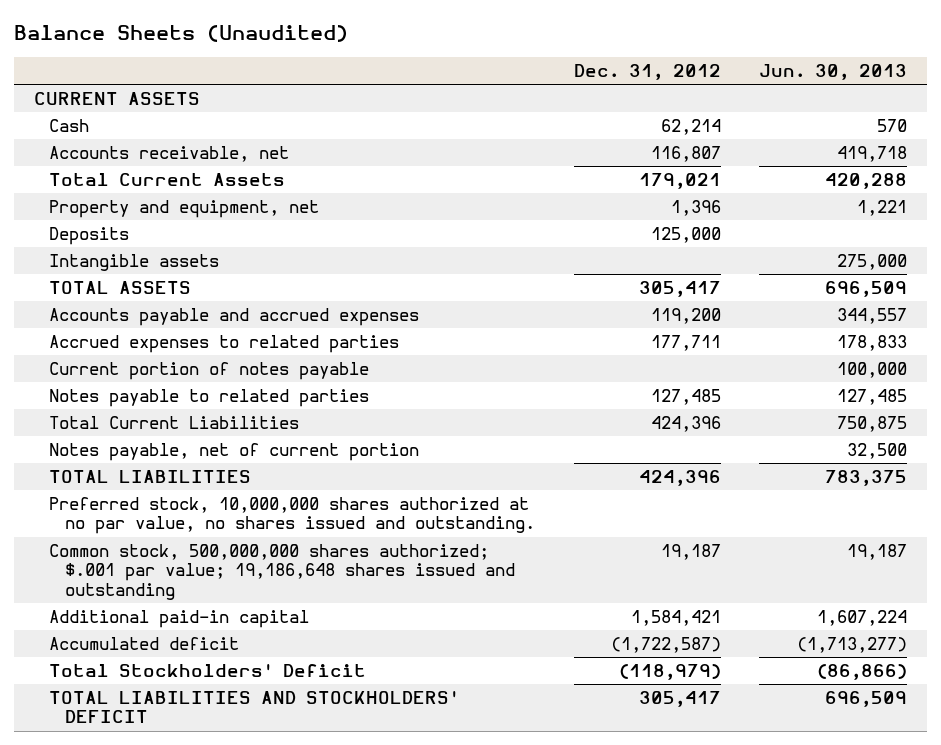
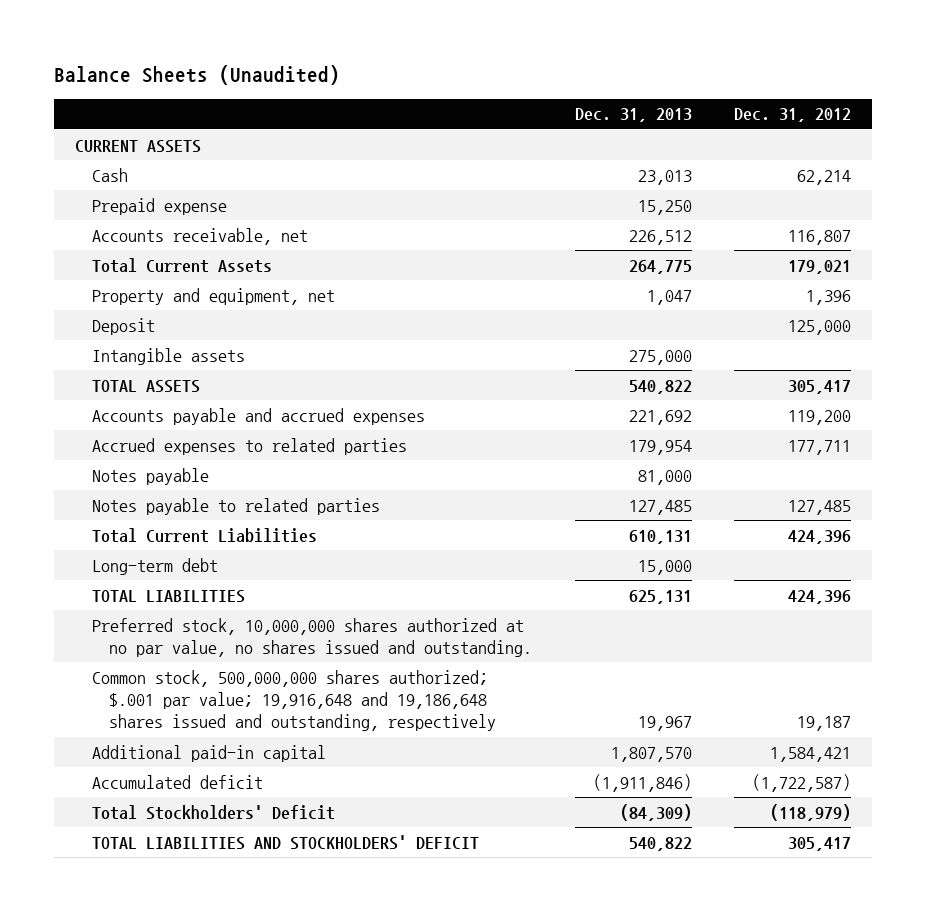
[759,64,908,81] Jun. 30, 2013 -> none
none -> [574,108,692,123] Dec. 31, 2013
none -> [91,197,227,215] Prepaid expense
[49,226,130,245] Deposits -> [91,317,155,335] Deposit
[49,361,370,380] Current portion of notes payable -> [91,467,209,485] Notes payable
[49,442,420,461] Notes payable, net of current portion -> none
none -> [91,557,218,575] Long-term debt
[49,543,515,600] Common stock, 500,000,000 shares authorized; $.001 par value; 19,186,648 shares issued and outstanding -> [91,669,497,732] Common stock, 500,000,000 shares authorized; $.001 par value; 19,916,648 and 19,186,648 shares issued and outstanding, respectively

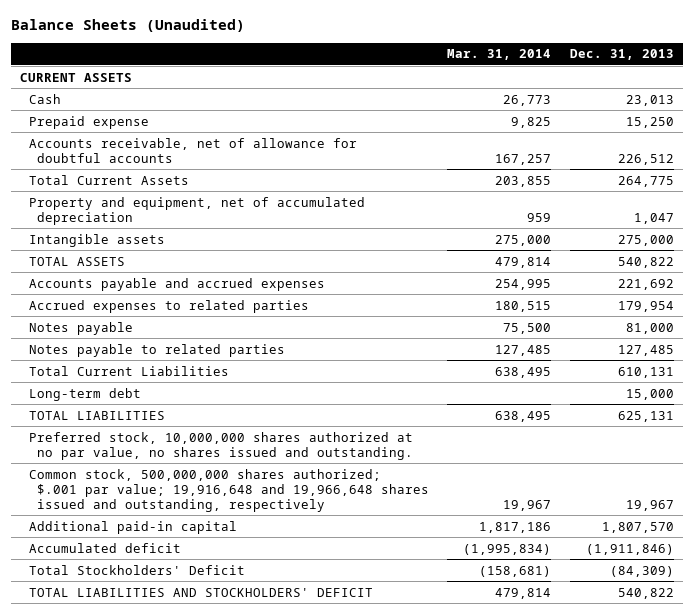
[734,108,852,123] Dec. 31, 2012 -> none
none -> [447,49,552,61] Mar. 31, 2014
[91,227,308,245] Accounts receivable, net -> [28,137,357,163] Accounts receivable, net of allowance for doubtful accounts
[91,317,155,335] Deposit -> none
[91,287,335,305] Property and equipment, net -> [28,196,365,225] Property and equipment, net of accumulated depreciation
[91,669,497,732] Common stock, 500,000,000 shares authorized; $.001 par value; 19,916,648 and 19,186,648 shares issued and outstanding, respectively -> [28,468,430,512] Common stock, 500,000,000 shares authorized; $.001 par value; 19,916,648 and 19,966,648 shares issued and outstanding, respectively

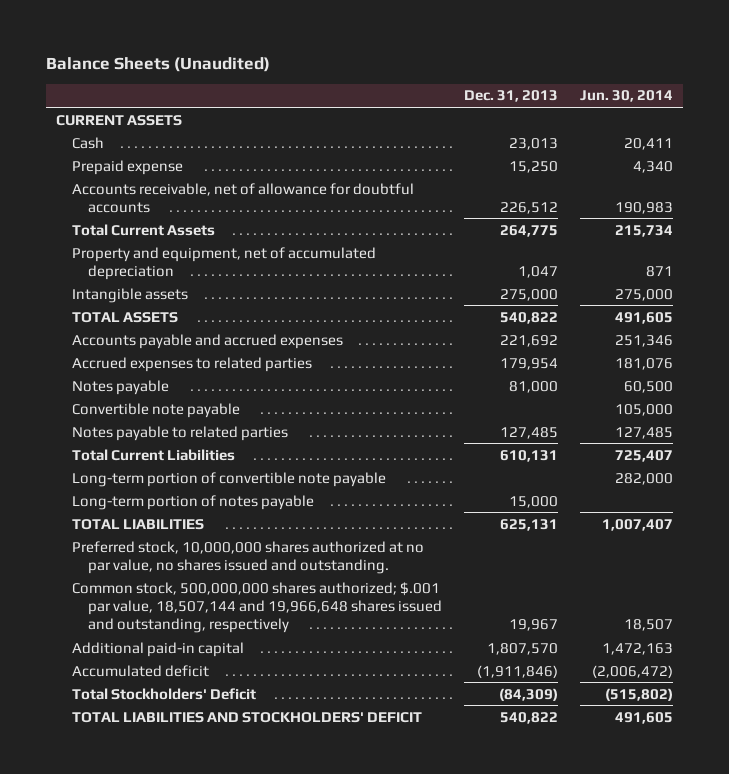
[447,49,552,61] Mar. 31, 2014 -> none
none -> [579,90,673,103] Jun. 30, 2014
none -> [72,402,241,418] Convertible note payable
none -> [72,471,387,487] Long-term portion of convertible note payable
[28,387,141,401] Long-term debt -> [72,494,315,510] Long-term portion of notes payable
[28,468,430,512] Common stock, 500,000,000 shares authorized; $.001 par value; 19,916,648 and 19,966,648 shares issued and outstanding, respectively -> [72,581,443,633] Common stock, 500,000,000 shares authorized; $.001 par value, 18,507,144 and 19,966,648 shares issued and outstanding, respectively

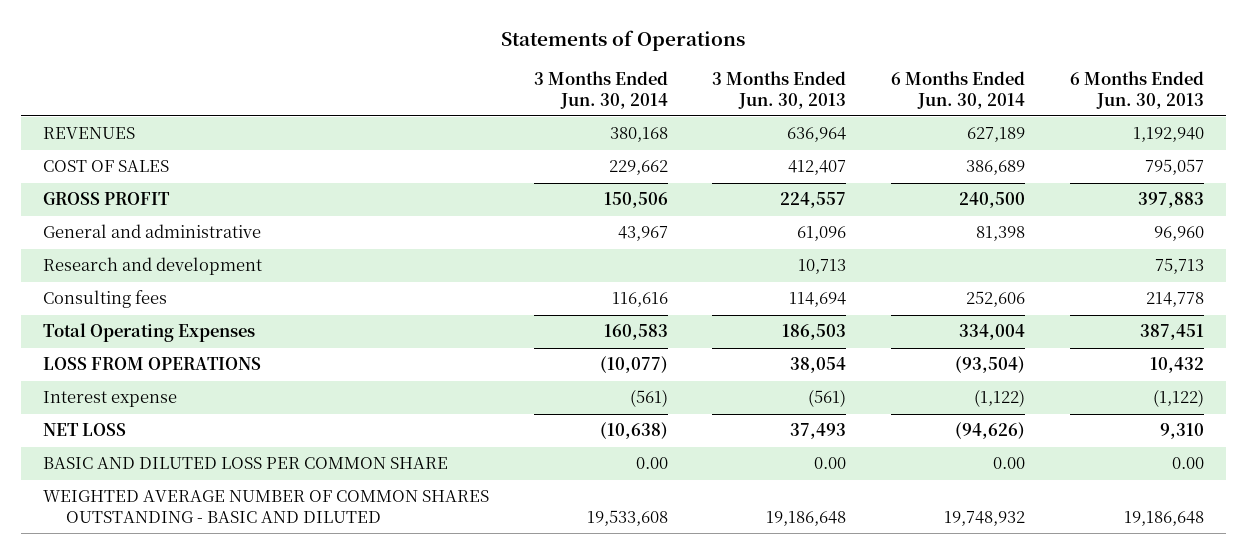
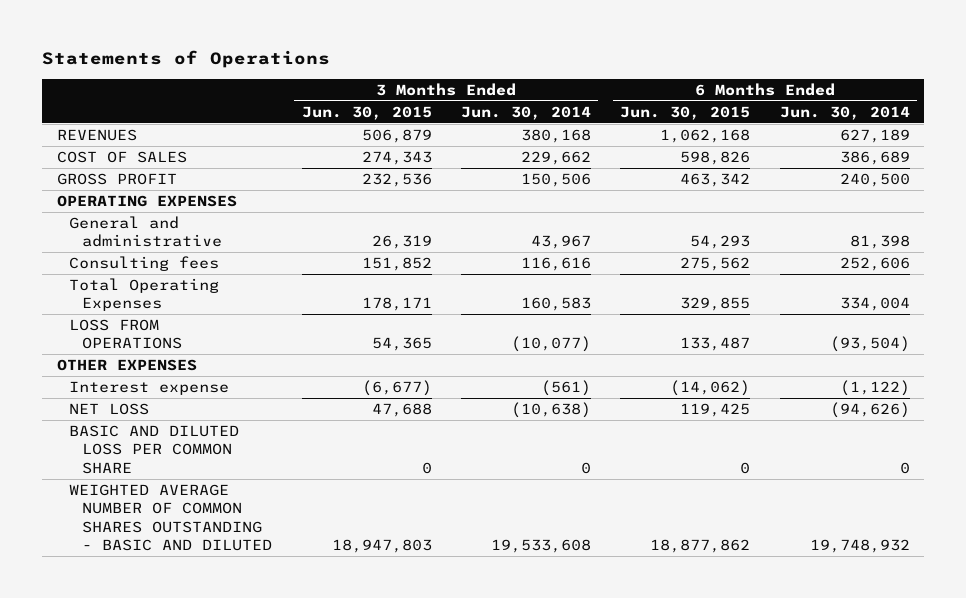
[712,70,847,109] 3 Months Ended Jun. 30, 2013 -> none
[1069,70,1204,109] 6 Months Ended Jun. 30, 2013 -> none
none -> [301,105,432,120] Jun. 30, 2015
none -> [620,105,751,120] Jun. 30, 2015
none -> [56,195,237,208] OPERATING EXPENSES
[42,257,262,276] Research and development -> none
none -> [56,359,197,372] OTHER EXPENSES
[635,457,668,470] 0.00 -> [581,461,592,474] 0
[993,457,1026,470] 0.00 -> [899,461,910,474] 0

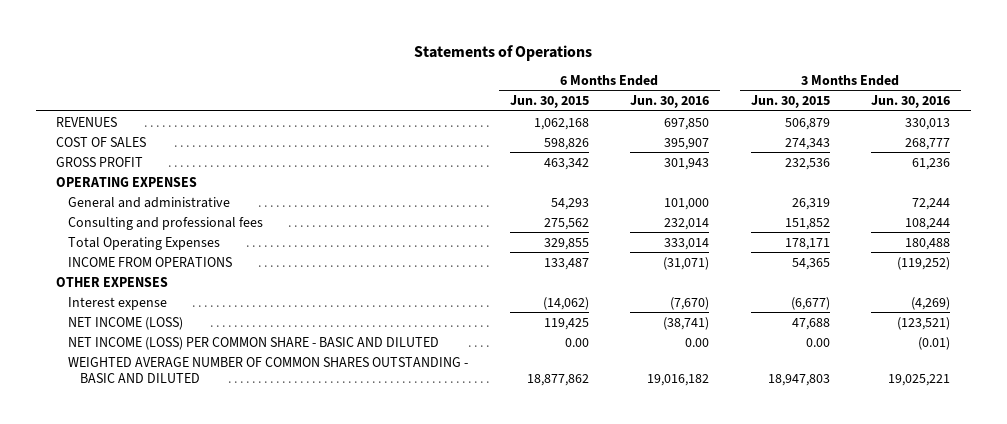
[461,105,592,120] Jun. 30, 2014 -> none
[779,105,910,120] Jun. 30, 2014 -> none
none -> [630,95,710,109] Jun. 30, 2016
none -> [871,95,951,109] Jun. 30, 2016
[69,256,220,272] Consulting fees -> [68,216,264,230] Consulting and professional fees
[69,319,183,350] LOSS FROM OPERATIONS -> [68,256,233,267] INCOME FROM OPERATIONS
[69,403,150,416] NET LOSS -> [68,316,184,330] NET INCOME (LOSS)
[69,425,240,474] BASIC AND DILUTED LOSS PER COMMON SHARE -> [68,336,440,350] NET INCOME (LOSS) PER COMMON SHARE - BASIC AND DILUTED
[421,461,432,474] 0 -> [805,337,830,347] 0.00
[740,461,751,474] 0 -> [564,337,589,347] 0.00

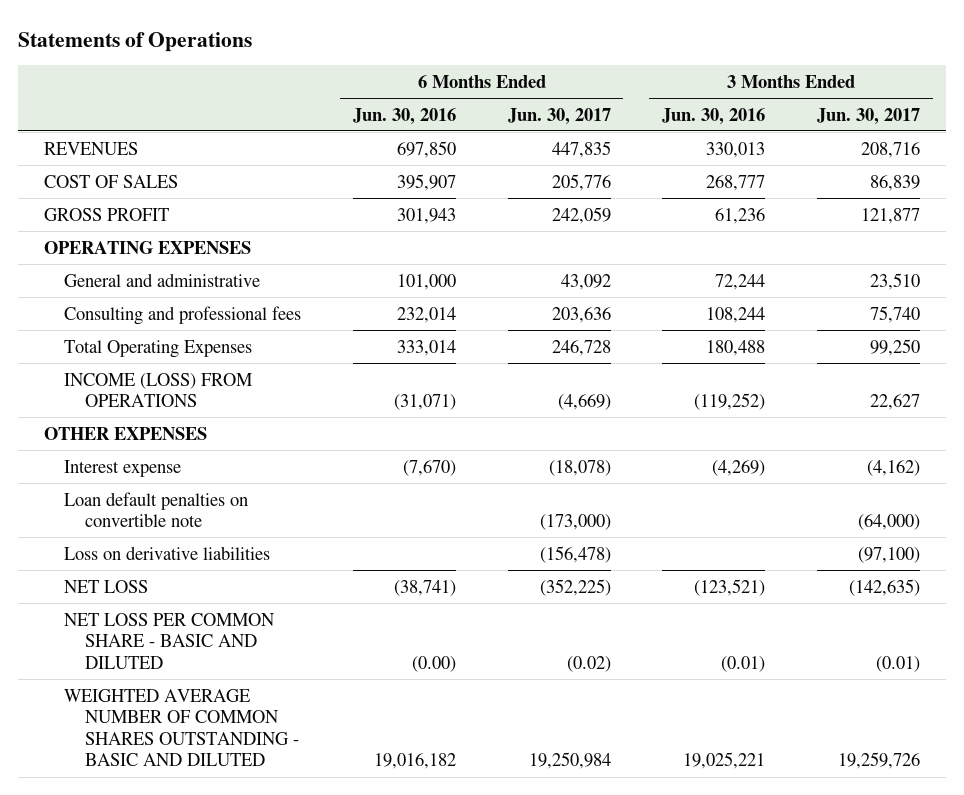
[509,95,589,109] Jun. 30, 2015 -> none
[750,95,830,109] Jun. 30, 2015 -> none
none -> [507,107,611,125] Jun. 30, 2017
none -> [816,107,920,125] Jun. 30, 2017
[68,256,233,267] INCOME FROM OPERATIONS -> [64,372,253,408] INCOME (LOSS) FROM OPERATIONS
none -> [64,491,249,528] Loan default penalties on convertible note
none -> [64,545,271,560] Loss on derivative liabilities
[68,316,184,330] NET INCOME (LOSS) -> [64,579,149,593] NET LOSS
[68,336,440,350] NET INCOME (LOSS) PER COMMON SHARE - BASIC AND DILUTED -> [64,612,276,669] NET LOSS PER COMMON SHARE - BASIC AND DILUTED
[685,337,710,347] 0.00 -> [411,655,456,672] (0.00)

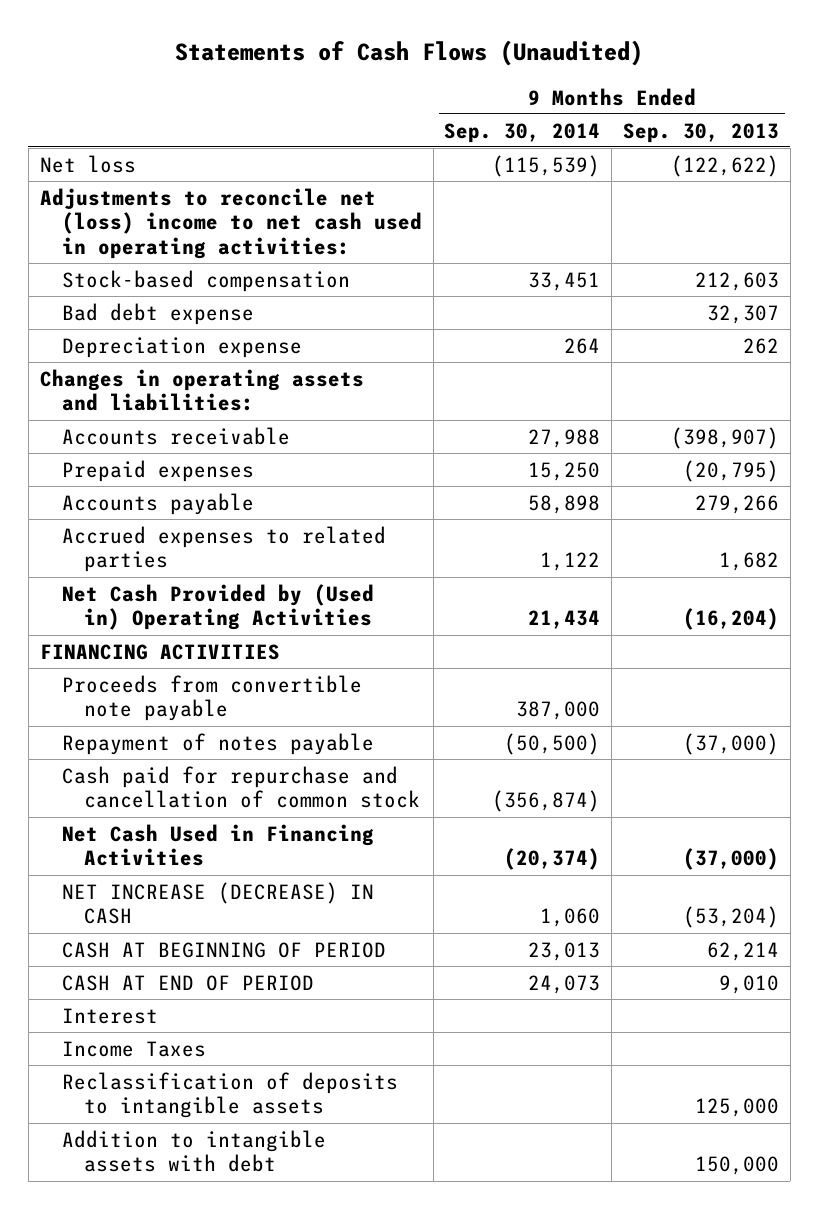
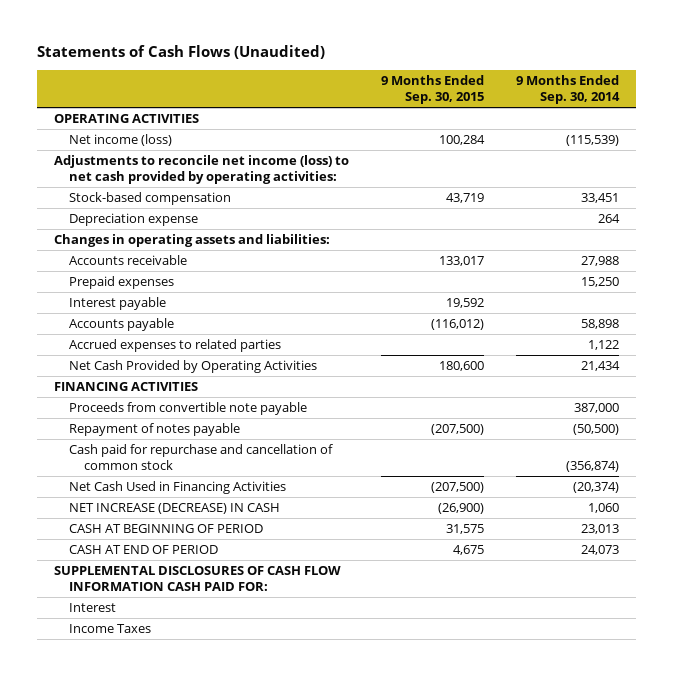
[622,122,779,143] Sep. 30, 2013 -> none
none -> [380,75,484,105] 9 Months Ended Sep. 30, 2015
none -> [53,114,199,124] OPERATING ACTIVITIES
[39,154,136,173] Net loss -> [69,134,173,147] Net income (loss)
[39,187,422,259] Adjustments to reconcile net (loss) income to net cash used in operating activities: -> [53,155,349,185] Adjustments to reconcile net income (loss) to net cash provided by operating activities:
[61,302,254,325] Bad debt expense -> none
none -> [69,297,167,311] Interest payable
[61,583,374,631] Net Cash Provided by (Used in) Operating Activities -> [69,360,318,374] Net Cash Provided by Operating Activities
none -> [53,566,341,592] SUPPLEMENTAL DISCLOSURES OF CASH FLOW INFORMATION CASH PAID FOR:
[61,1071,398,1119] Reclassification of deposits to intangible assets -> none
[61,1129,326,1173] Addition to intangible assets with debt -> none

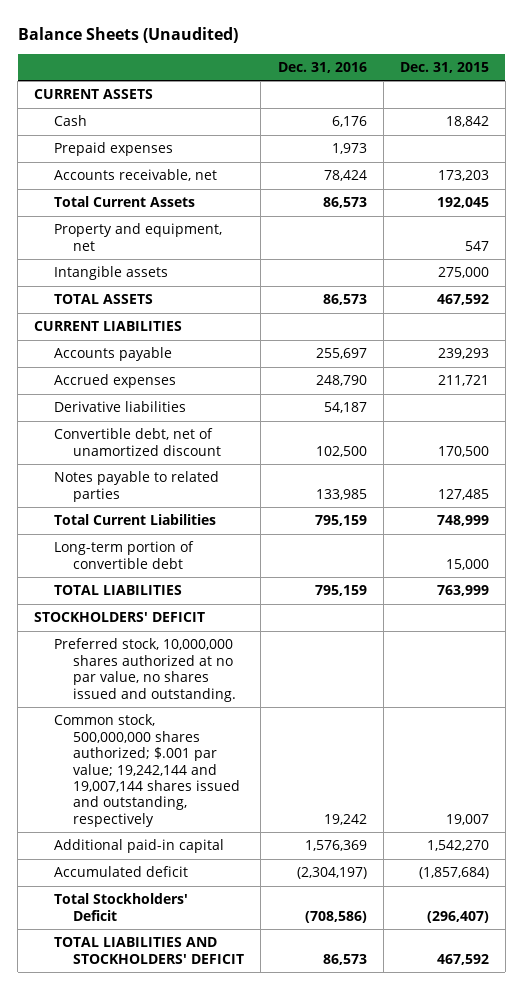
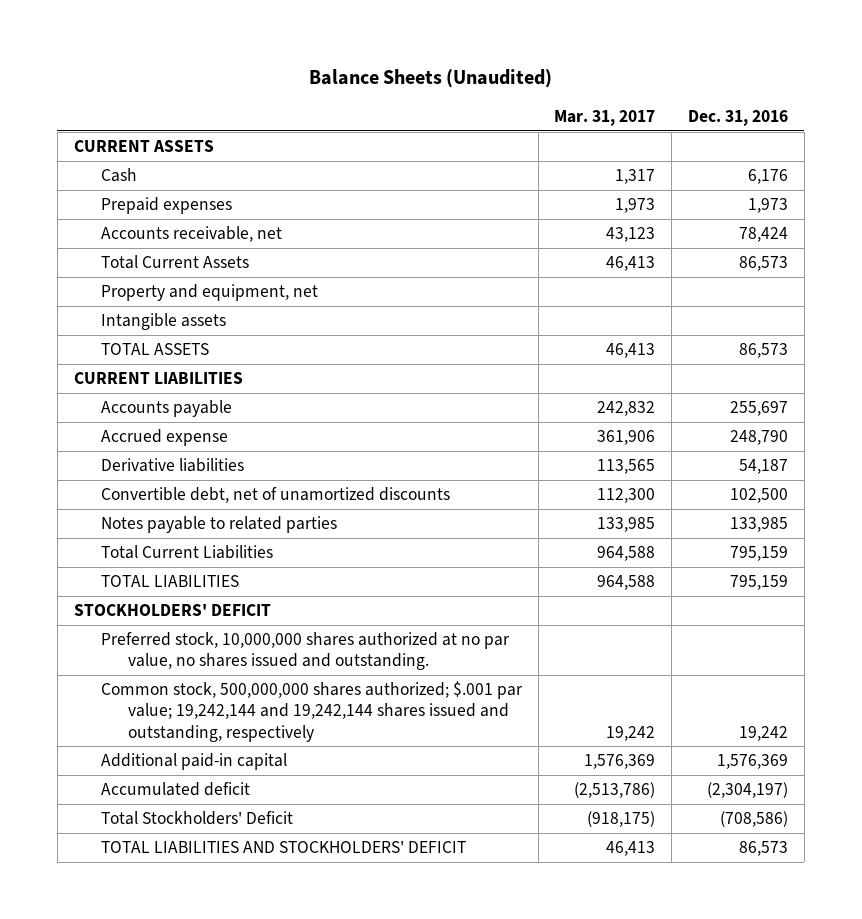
[399,61,489,73] Dec. 31, 2015 -> none
none -> [554,109,656,126] Mar. 31, 2017
[53,374,176,389] Accrued expenses -> [100,429,228,447] Accrued expense
[53,428,222,456] Convertible debt, net of unamortized discount -> [100,487,450,504] Convertible debt, net of unamortized discounts
[53,541,194,569] Long-term portion of convertible debt -> none
[53,714,241,827] Common stock, 500,000,000 shares authorized; $.001 par value; 19,242,144 and 19,007,144 shares issued and outstanding, respectively -> [100,681,523,742] Common stock, 500,000,000 shares authorized; $.001 par value; 19,242,144 and 19,242,144 shares issued and outstanding, respectively

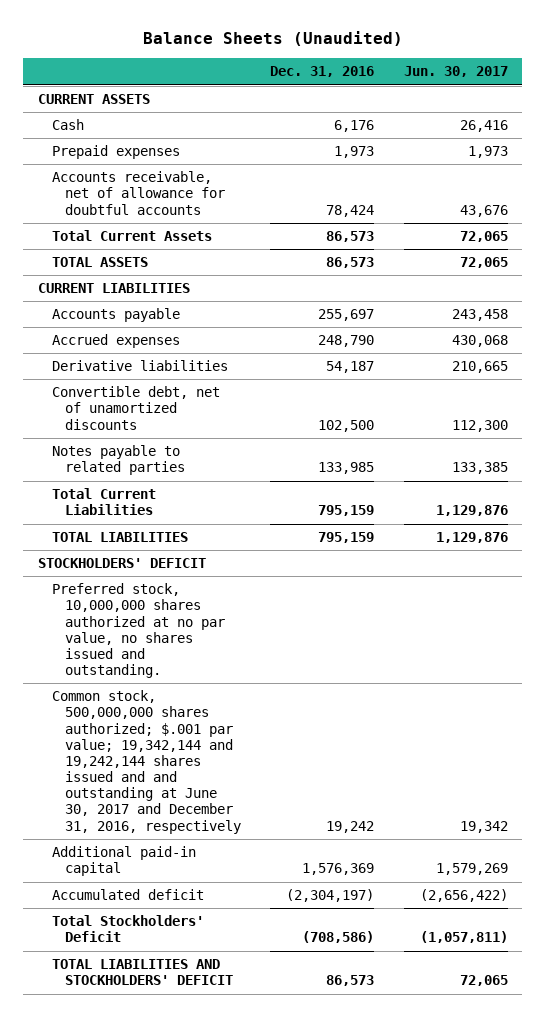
[554,109,656,126] Mar. 31, 2017 -> none
none -> [403,66,508,78] Jun. 30, 2017
[100,226,282,243] Accounts receivable, net -> [51,171,226,215] Accounts receivable, net of allowance for doubtful accounts
[100,284,318,302] Property and equipment, net -> none
[100,313,226,331] Intangible assets -> none
[100,429,228,447] Accrued expense -> [51,334,180,349] Accrued expenses
[100,681,523,742] Common stock, 500,000,000 shares authorized; $.001 par value; 19,242,144 and 19,242,144 shares issued and outstanding, respectively -> [51,690,242,834] Common stock, 500,000,000 shares authorized; $.001 par value; 19,342,144 and 19,242,144 shares issued and and outstanding at June 30, 2017 and December 31, 2016, respectively

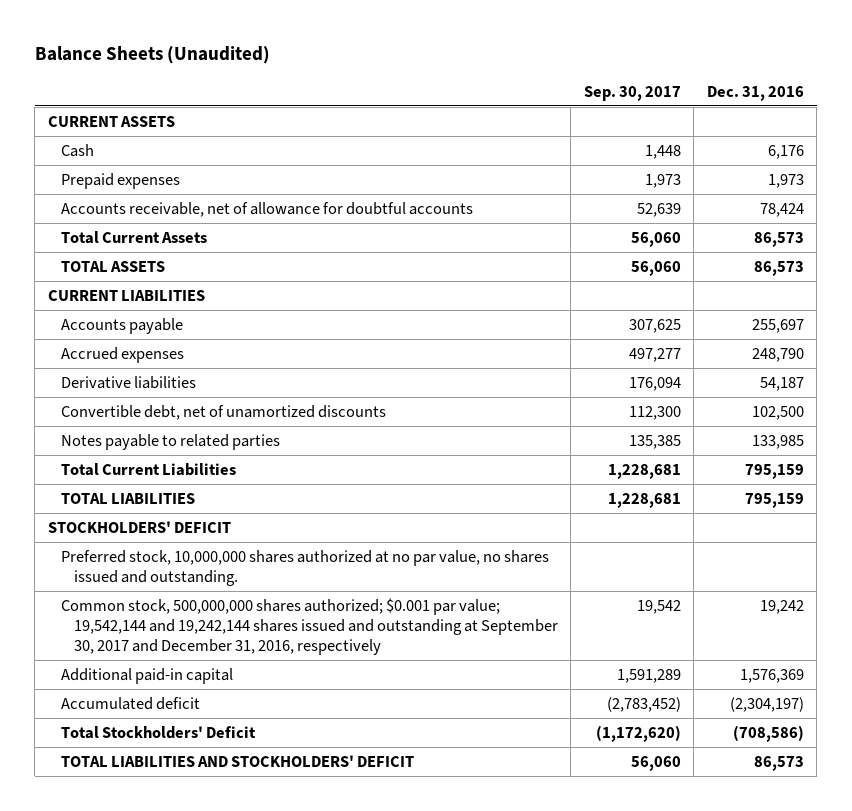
[403,66,508,78] Jun. 30, 2017 -> none
none -> [583,85,681,101] Sep. 30, 2017
[51,690,242,834] Common stock, 500,000,000 shares authorized; $.001 par value; 19,342,144 and 19,242,144 shares issued and and outstanding at June 30, 2017 and December 31, 2016, respectively -> [60,597,558,655] Common stock, 500,000,000 shares authorized; $0.001 par value; 19,542,144 and 19,242,144 shares issued and outstanding at September 30, 2017 and December 31, 2016, respectively

